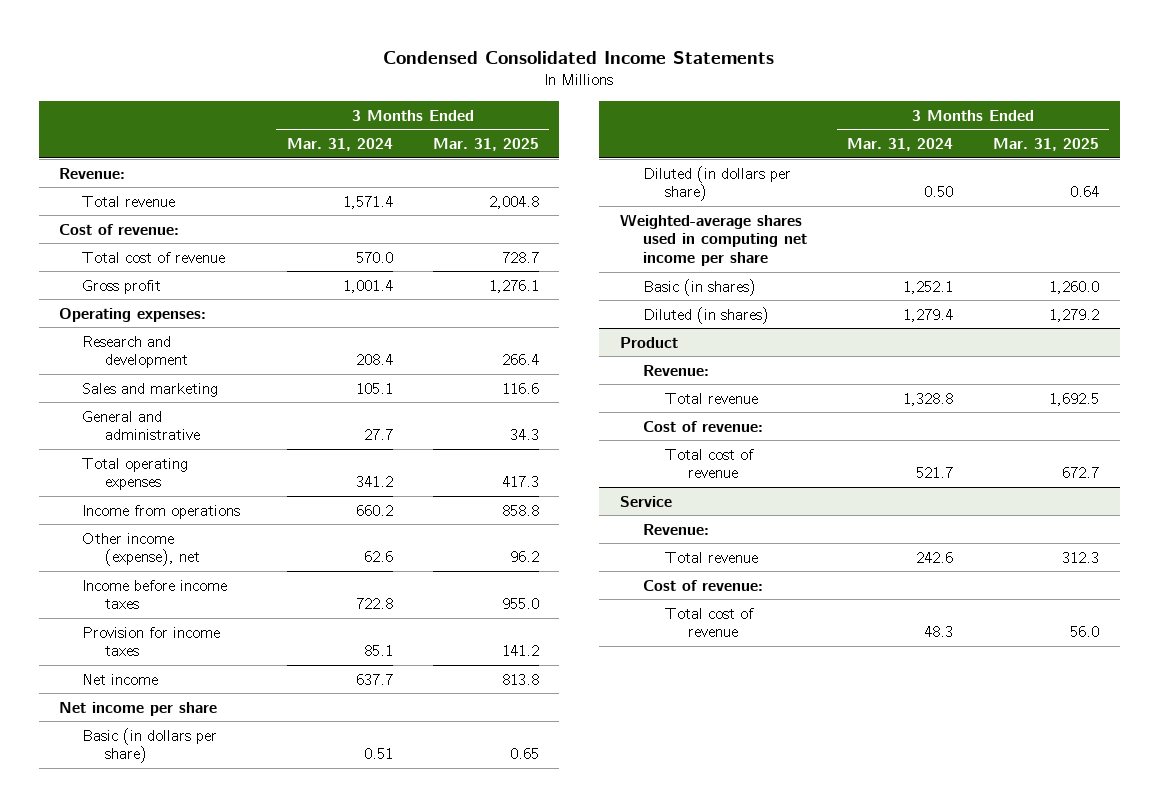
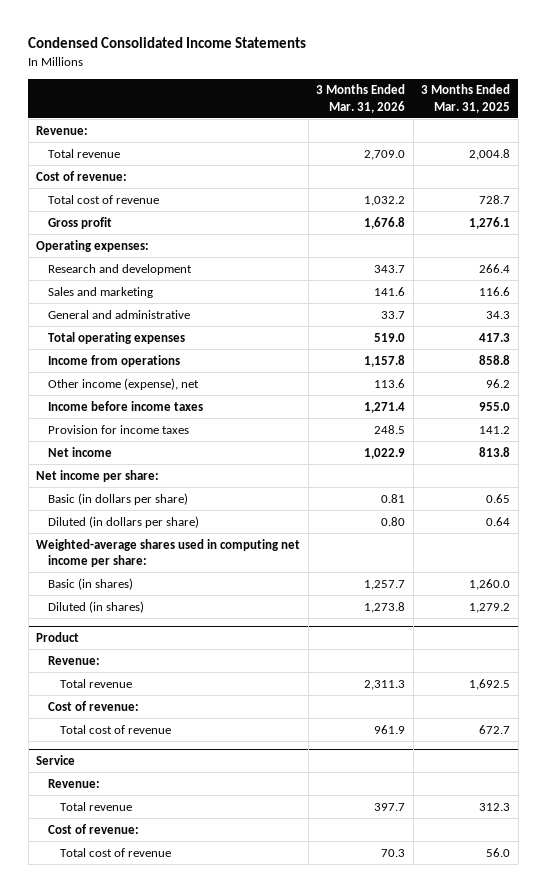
[286,138,393,152] Mar. 31, 2024 -> none
none -> [316,84,406,113] 3 Months Ended Mar. 31, 2026
[59,701,218,716] Net income per share -> [36,469,160,482] Net income per share:
[619,213,807,267] Weighted-average shares used in computing net income per share -> [36,538,301,568] Weighted-average shares used in computing net income per share:

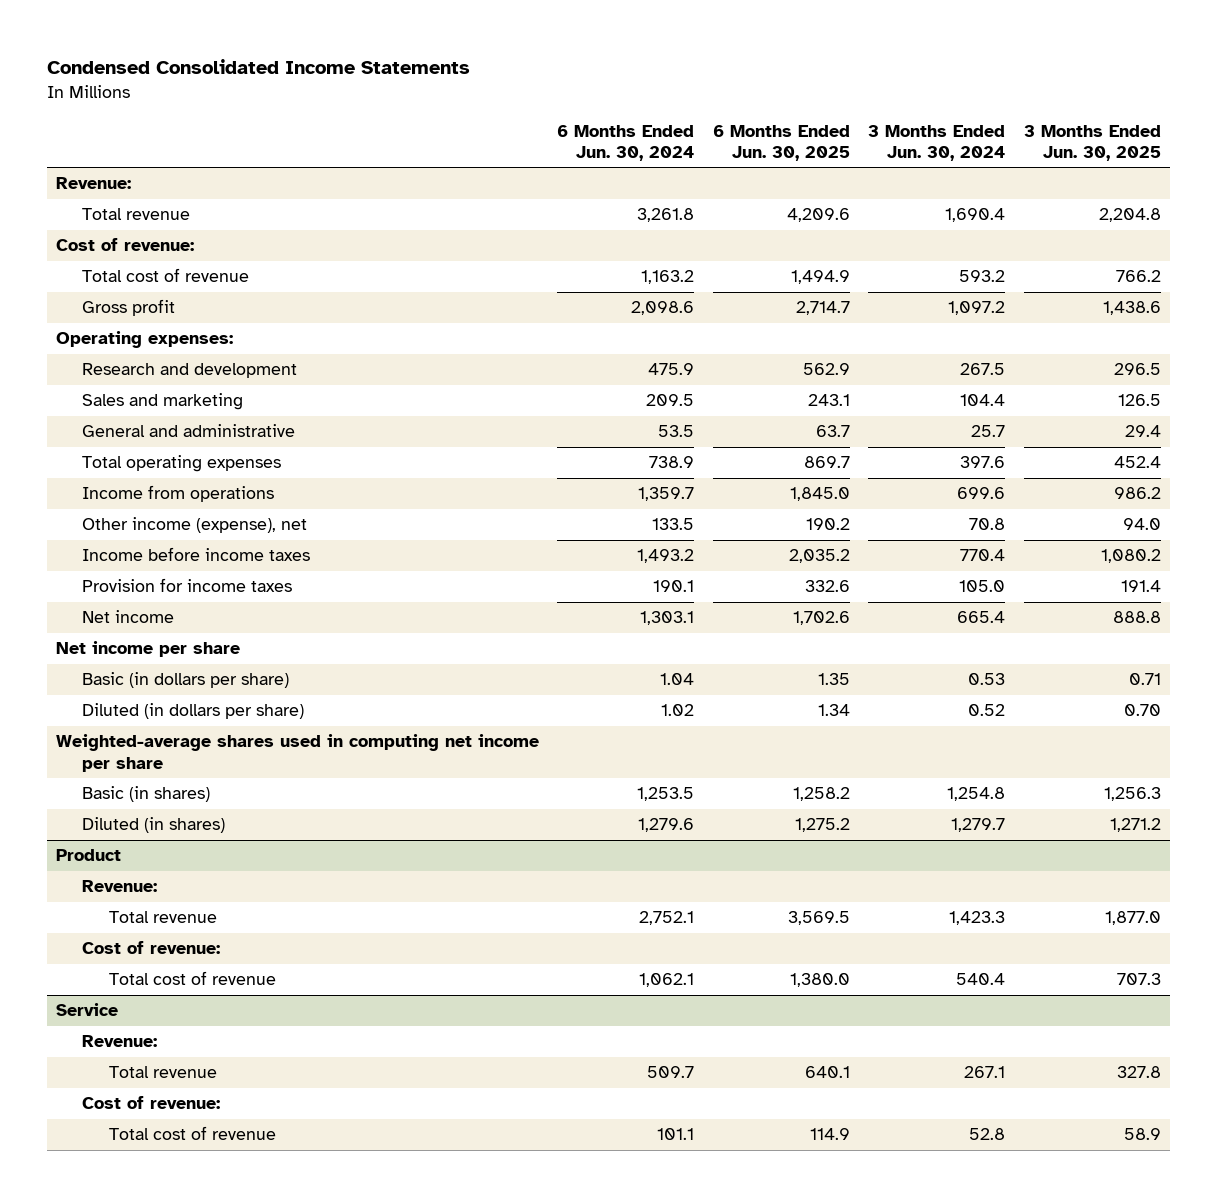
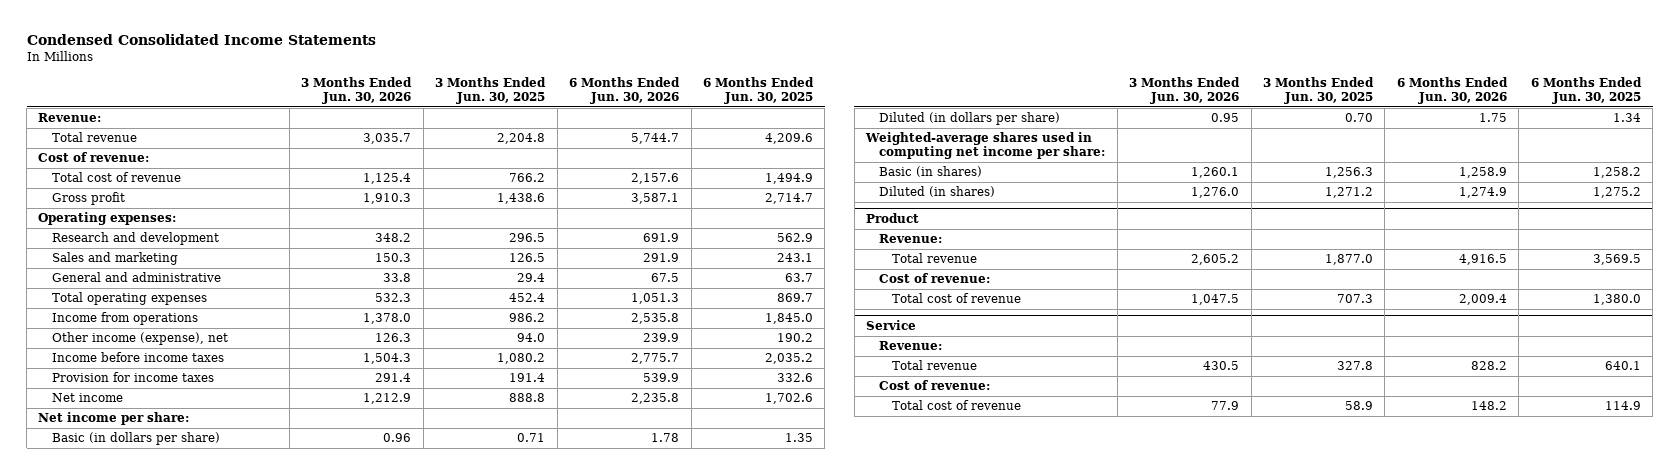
[557,124,695,161] 6 Months Ended Jun. 30, 2024 -> none
[868,124,1006,161] 3 Months Ended Jun. 30, 2024 -> none
none -> [301,77,413,105] 3 Months Ended Jun. 30, 2026
none -> [569,77,681,105] 6 Months Ended Jun. 30, 2026
[55,641,240,658] Net income per share -> [38,412,190,426] Net income per share:
[55,734,539,772] Weighted-average shares used in computing net income per share -> [865,132,1106,160] Weighted-average shares used in computing net income per share:

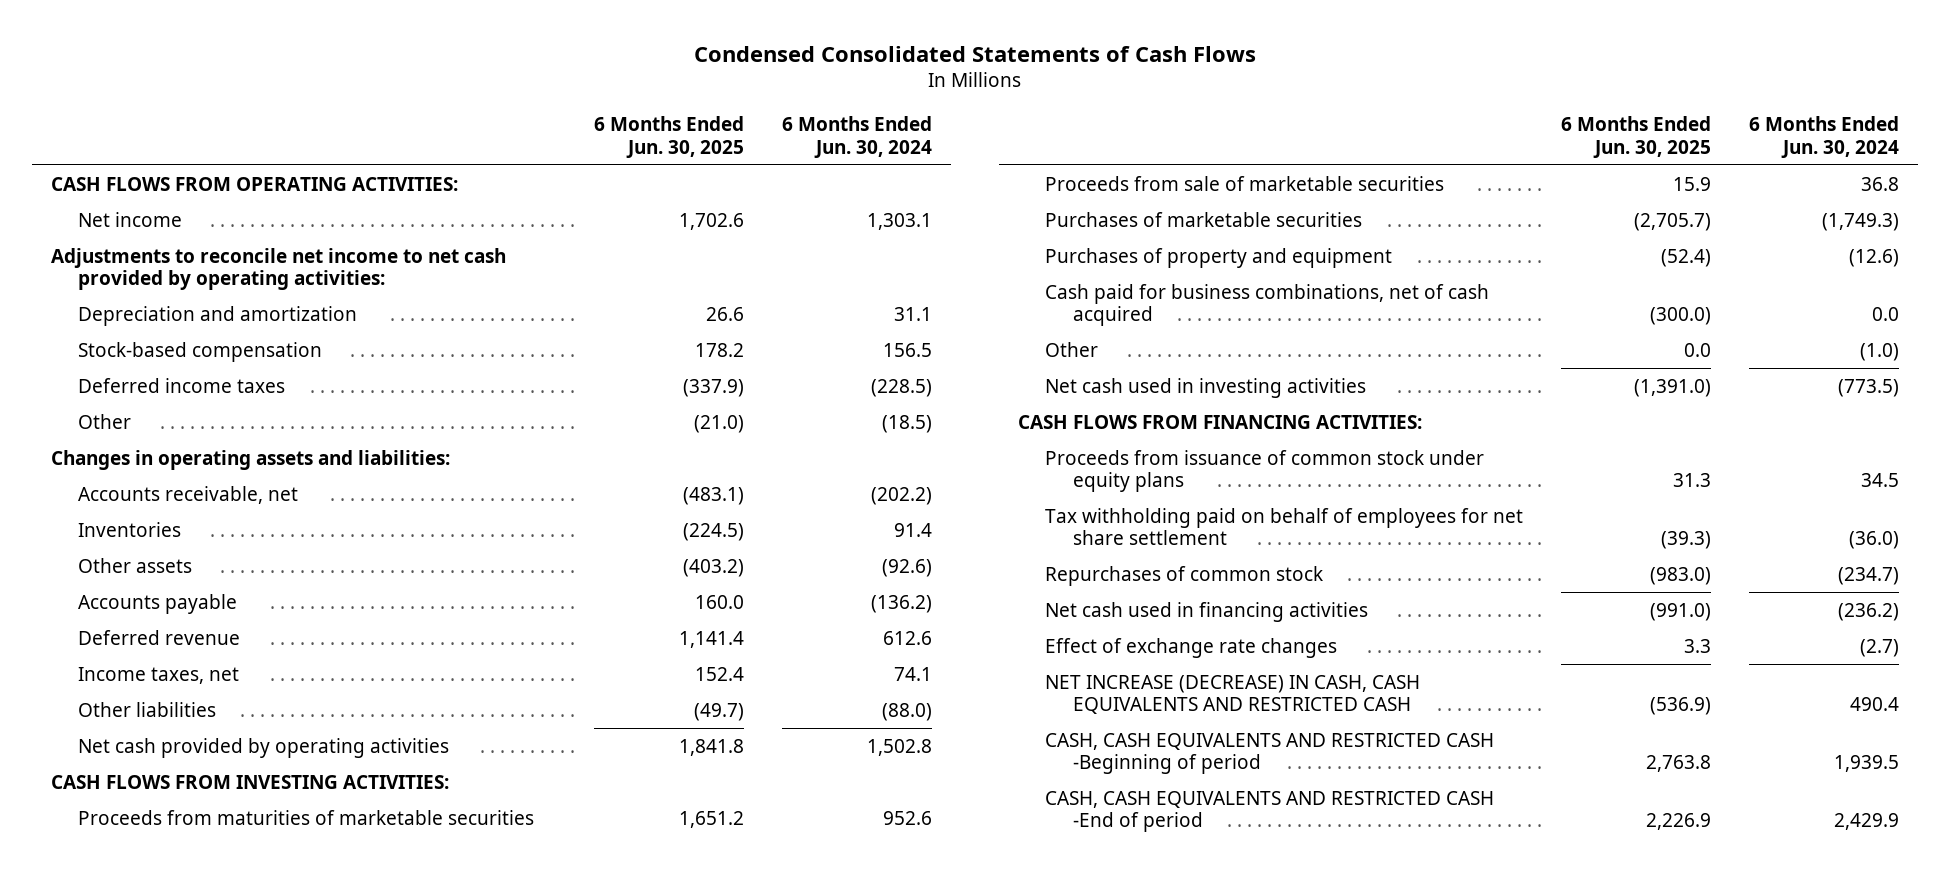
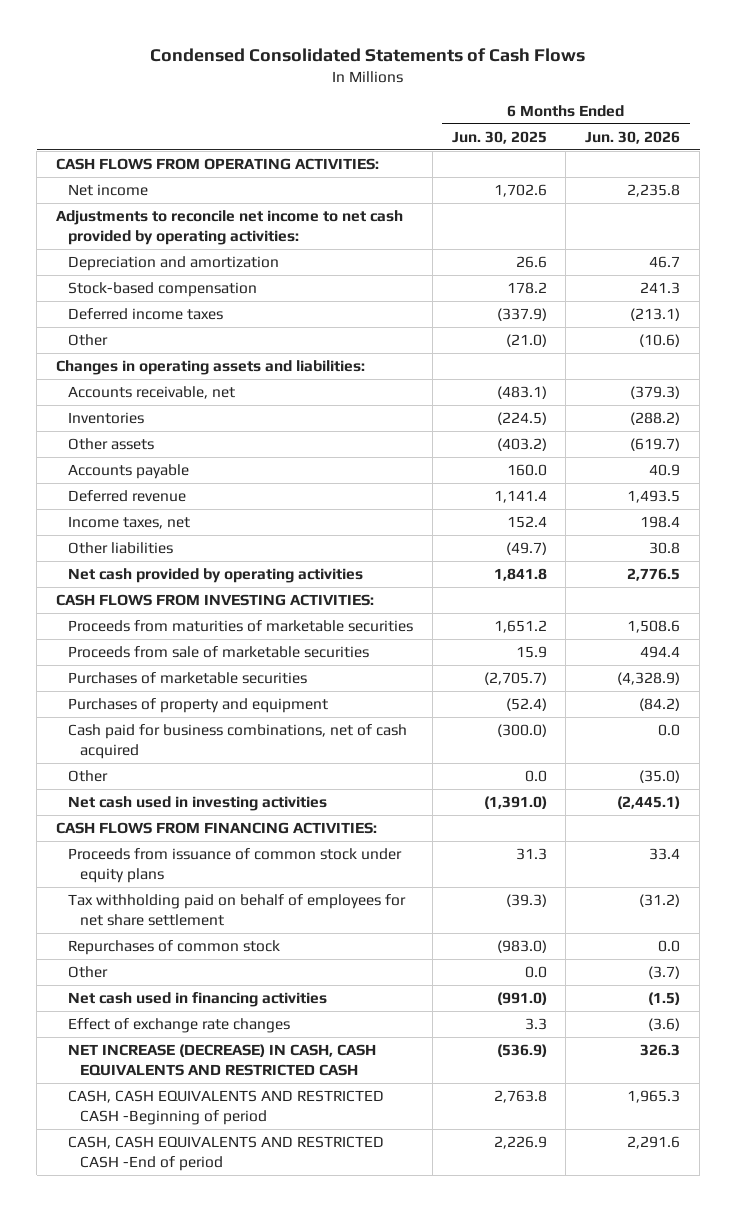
[782,116,933,158] 6 Months Ended Jun. 30, 2024 -> none
none -> [585,130,681,144] Jun. 30, 2026
none -> [67,966,108,979] Other

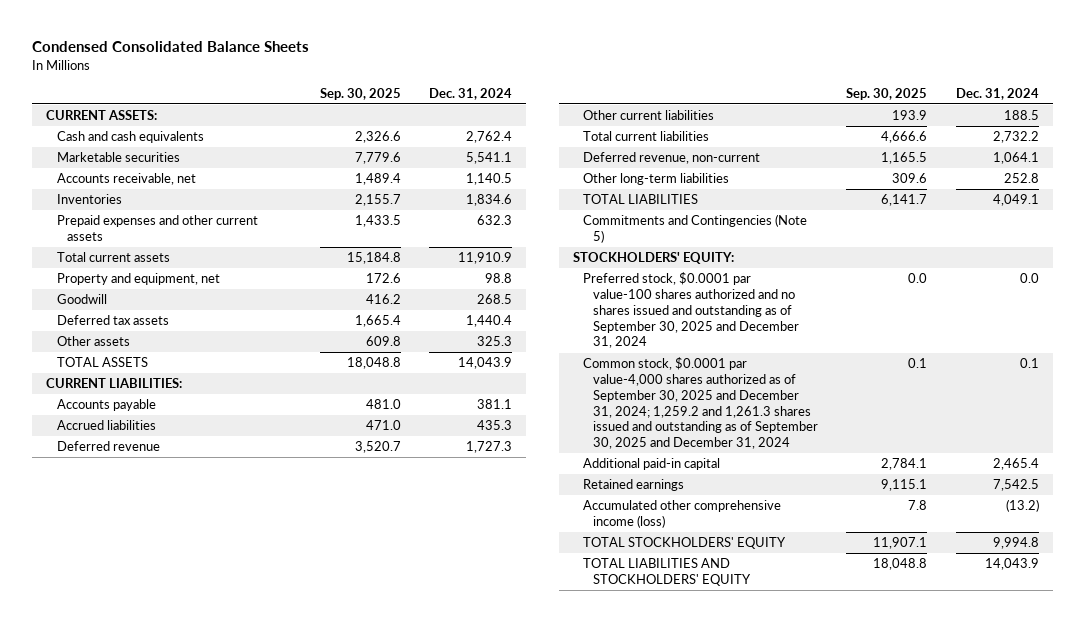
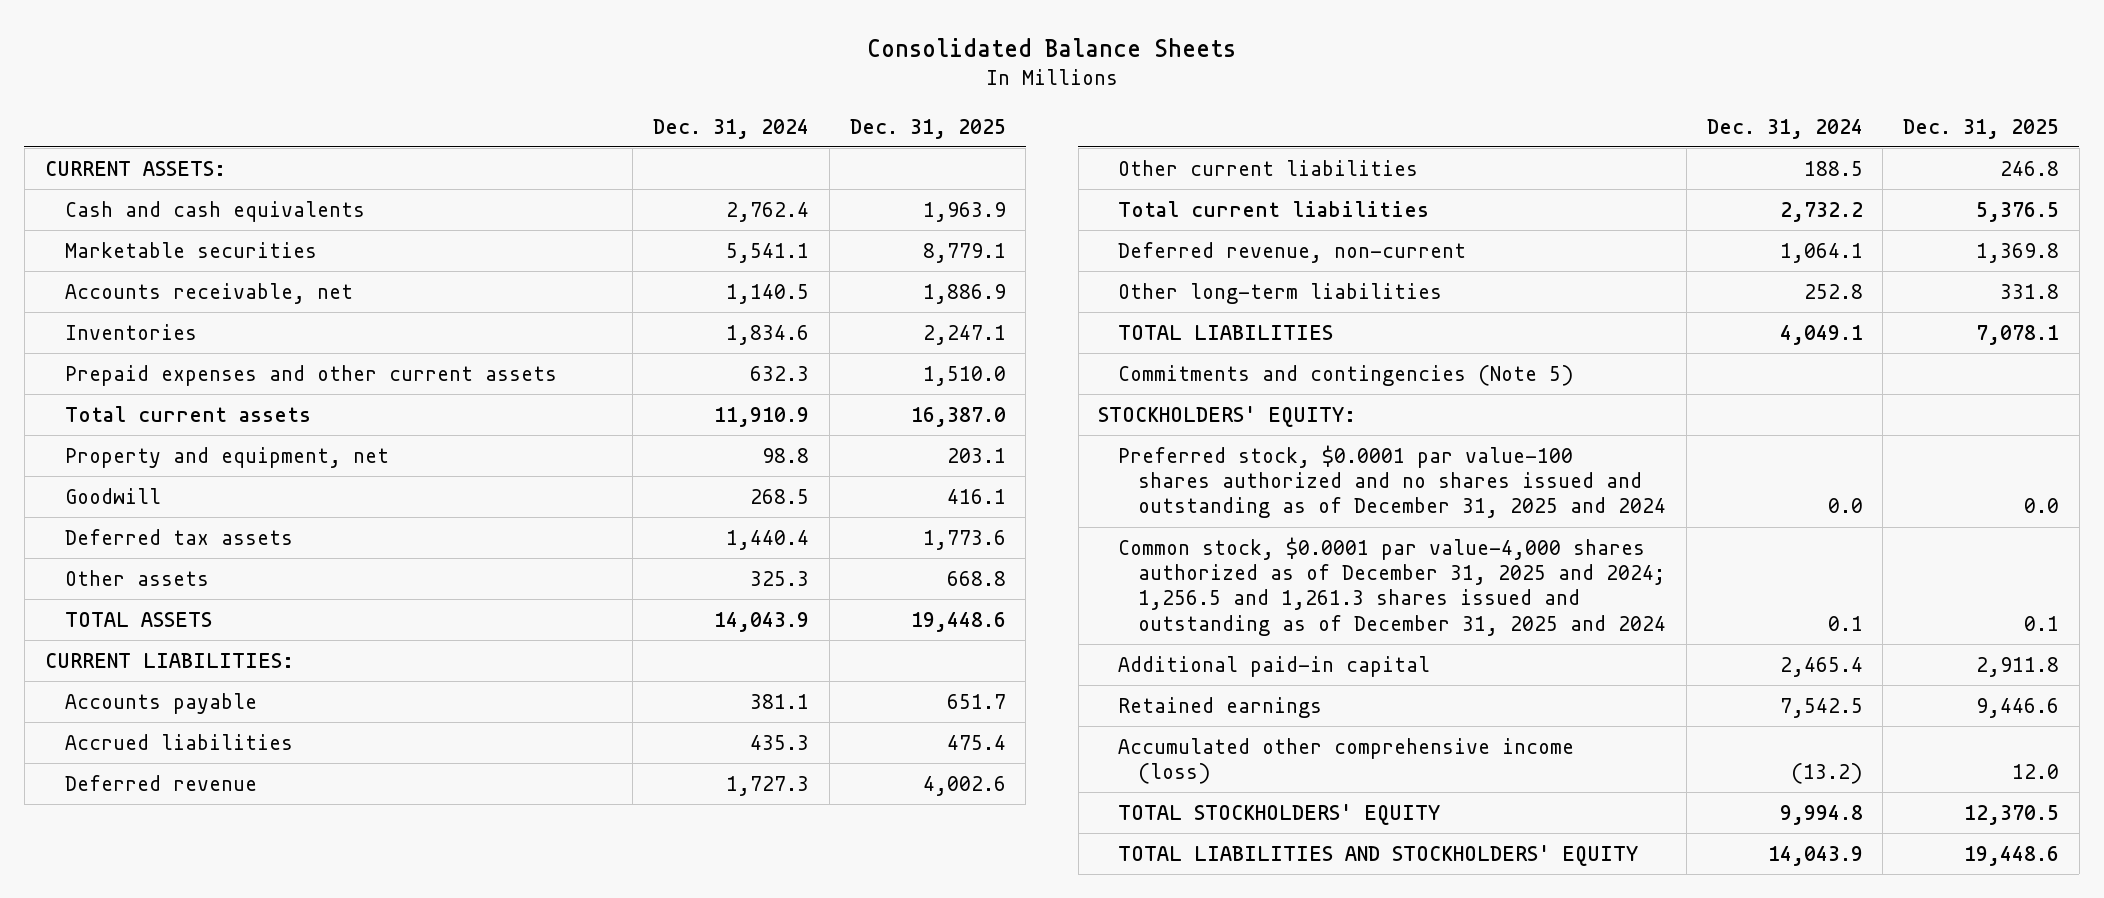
[32,41,310,53] Condensed Consolidated Balance Sheets -> [866,37,1236,57] Consolidated Balance Sheets
[320,87,402,100] Sep. 30, 2025 -> none
none -> [849,118,1006,139] Dec. 31, 2025
[582,214,807,244] Commitments and Contingencies (Note 5) -> [1118,364,1575,386] Commitments and contingencies (Note 5)
[582,272,800,349] Preferred stock, $0.0001 par value-100 shares authorized and no shares issued and outstanding as of September 30, 2025 and December 31, 2024 -> [1118,444,1667,519] Preferred stock, $0.0001 par value-100 shares authorized and no shares issued and outstanding as of December 31, 2025 and 2024
[582,357,819,450] Common stock, $0.0001 par value-4,000 shares authorized as of September 30, 2025 and December 31, 2024; 1,259.2 and 1,261.3 shares issued and outstanding as of September 30, 2025 and December 31, 2024 -> [1118,536,1667,636] Common stock, $0.0001 par value-4,000 shares authorized as of December 31, 2025 and 2024; 1,256.5 and 1,261.3 shares issued and outstanding as of December 31, 2025 and 2024

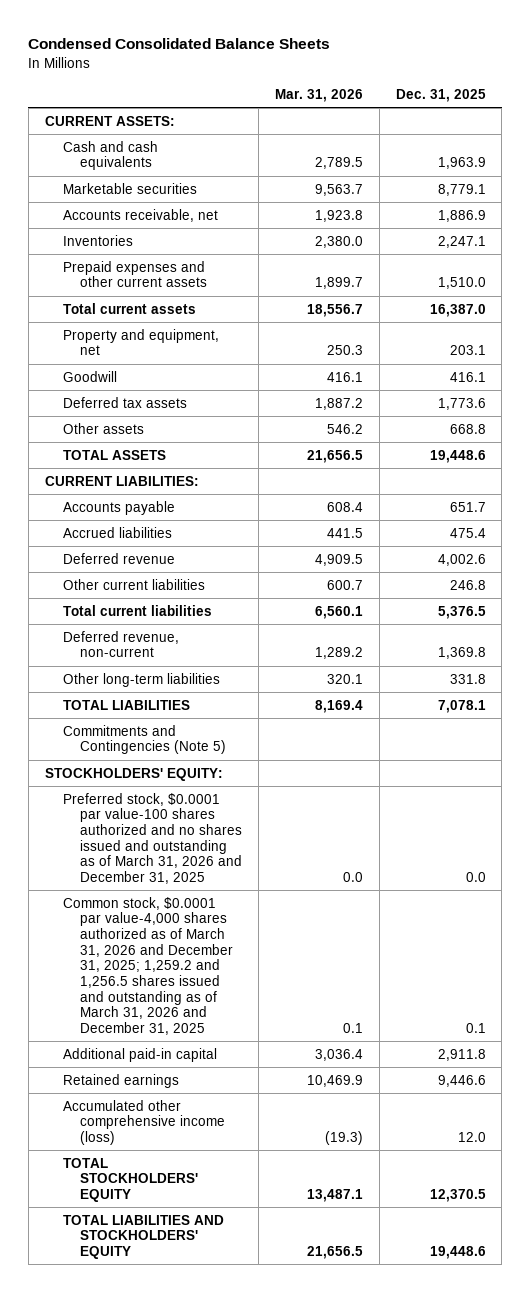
[866,37,1236,57] Consolidated Balance Sheets -> [28,38,331,50] Condensed Consolidated Balance Sheets
[653,118,810,139] Dec. 31, 2024 -> none
none -> [275,88,364,102] Mar. 31, 2026
[1118,364,1575,386] Commitments and contingencies (Note 5) -> [62,724,227,755] Commitments and Contingencies (Note 5)
[1118,444,1667,519] Preferred stock, $0.0001 par value-100 shares authorized and no shares issued and outstanding as of December 31, 2025 and 2024 -> [62,792,243,884] Preferred stock, $0.0001 par value-100 shares authorized and no shares issued and outstanding as of March 31, 2026 and December 31, 2025
[1118,536,1667,636] Common stock, $0.0001 par value-4,000 shares authorized as of December 31, 2025 and 2024; 1,256.5 and 1,261.3 shares issued and outstanding as of December 31, 2025 and 2024 -> [62,896,234,1035] Common stock, $0.0001 par value-4,000 shares authorized as of March 31, 2026 and December 31, 2025; 1,259.2 and 1,256.5 shares issued and outstanding as of March 31, 2026 and December 31, 2025

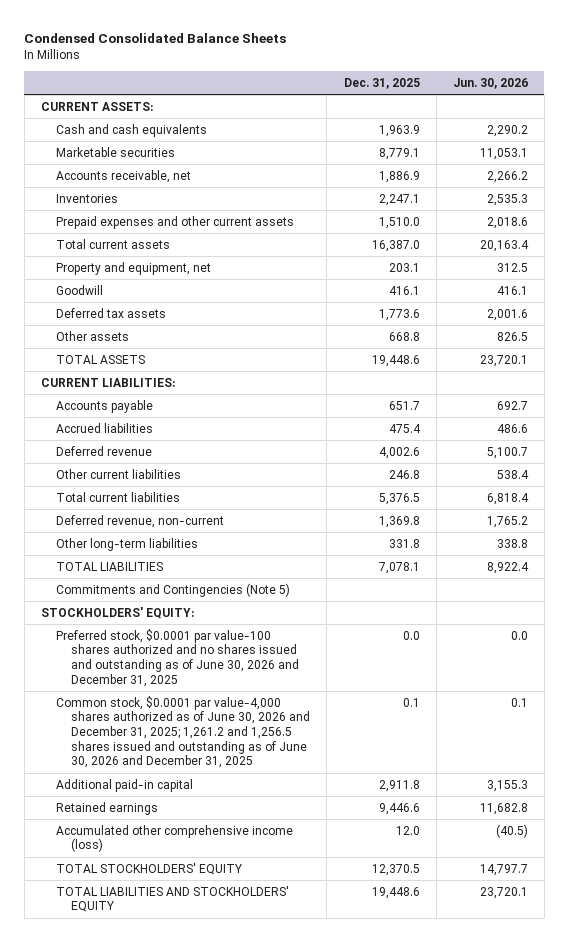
[275,88,364,102] Mar. 31, 2026 -> none
none -> [452,77,528,89] Jun. 30, 2026
[62,792,243,884] Preferred stock, $0.0001 par value-100 shares authorized and no shares issued and outstanding as of March 31, 2026 and December 31, 2025 -> [56,628,300,687] Preferred stock, $0.0001 par value-100 shares authorized and no shares issued and outstanding as of June 30, 2026 and December 31, 2025
[62,896,234,1035] Common stock, $0.0001 par value-4,000 shares authorized as of March 31, 2026 and December 31, 2025; 1,259.2 and 1,256.5 shares issued and outstanding as of March 31, 2026 and December 31, 2025 -> [56,695,311,769] Common stock, $0.0001 par value-4,000 shares authorized as of June 30, 2026 and December 31, 2025; 1,261.2 and 1,256.5 shares issued and outstanding as of June 30, 2026 and December 31, 2025

